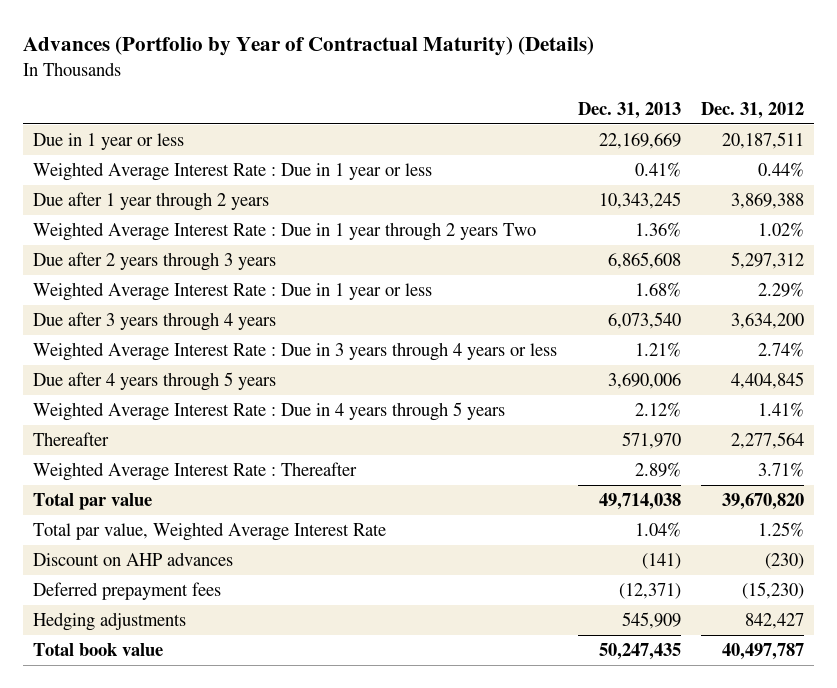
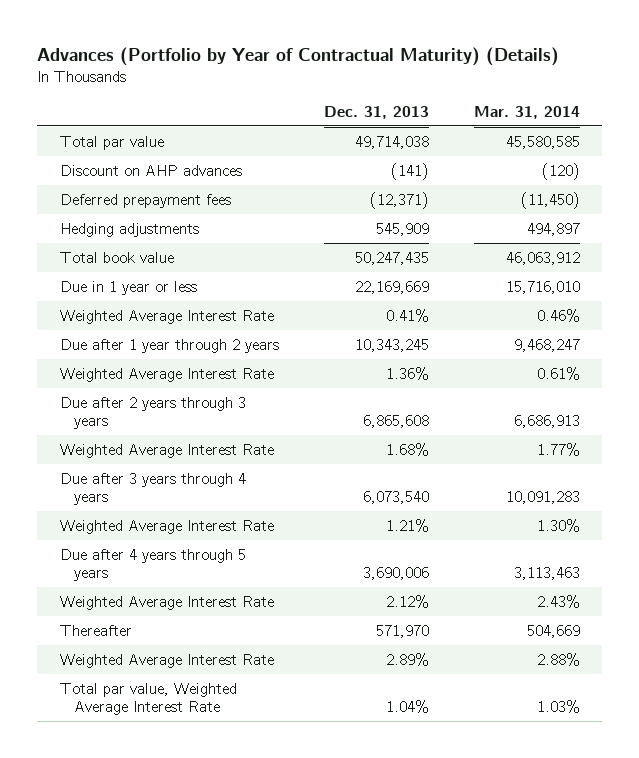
[701,102,805,120] Dec. 31, 2012 -> none
none -> [473,105,580,119] Mar. 31, 2014
[33,492,153,510] Total par value -> [59,135,164,150] Total par value
[33,551,234,566] Discount on AHP advances -> [59,164,242,176] Discount on AHP advances
[33,581,222,600] Deferred prepayment fees -> [59,193,231,208] Deferred prepayment fees
[33,611,187,631] Hedging adjustments -> [59,222,199,237] Hedging adjustments
[33,642,164,656] Total book value -> [59,251,174,263] Total book value
[33,161,433,181] Weighted Average Interest Rate : Due in 1 year or less -> [59,309,274,324] Weighted Average Interest Rate
[33,221,537,241] Weighted Average Interest Rate : Due in 1 year through 2 years Two -> [59,367,274,382] Weighted Average Interest Rate
[33,281,433,301] Weighted Average Interest Rate : Due in 1 year or less -> [59,443,274,458] Weighted Average Interest Rate
[33,341,558,361] Weighted Average Interest Rate : Due in 3 years through 4 years or less -> [59,519,274,534] Weighted Average Interest Rate
[33,401,506,421] Weighted Average Interest Rate : Due in 4 years through 5 years -> [59,595,274,610] Weighted Average Interest Rate
[33,461,358,481] Weighted Average Interest Rate : Thereafter -> [59,653,274,668] Weighted Average Interest Rate

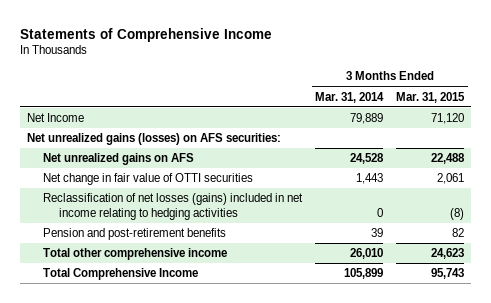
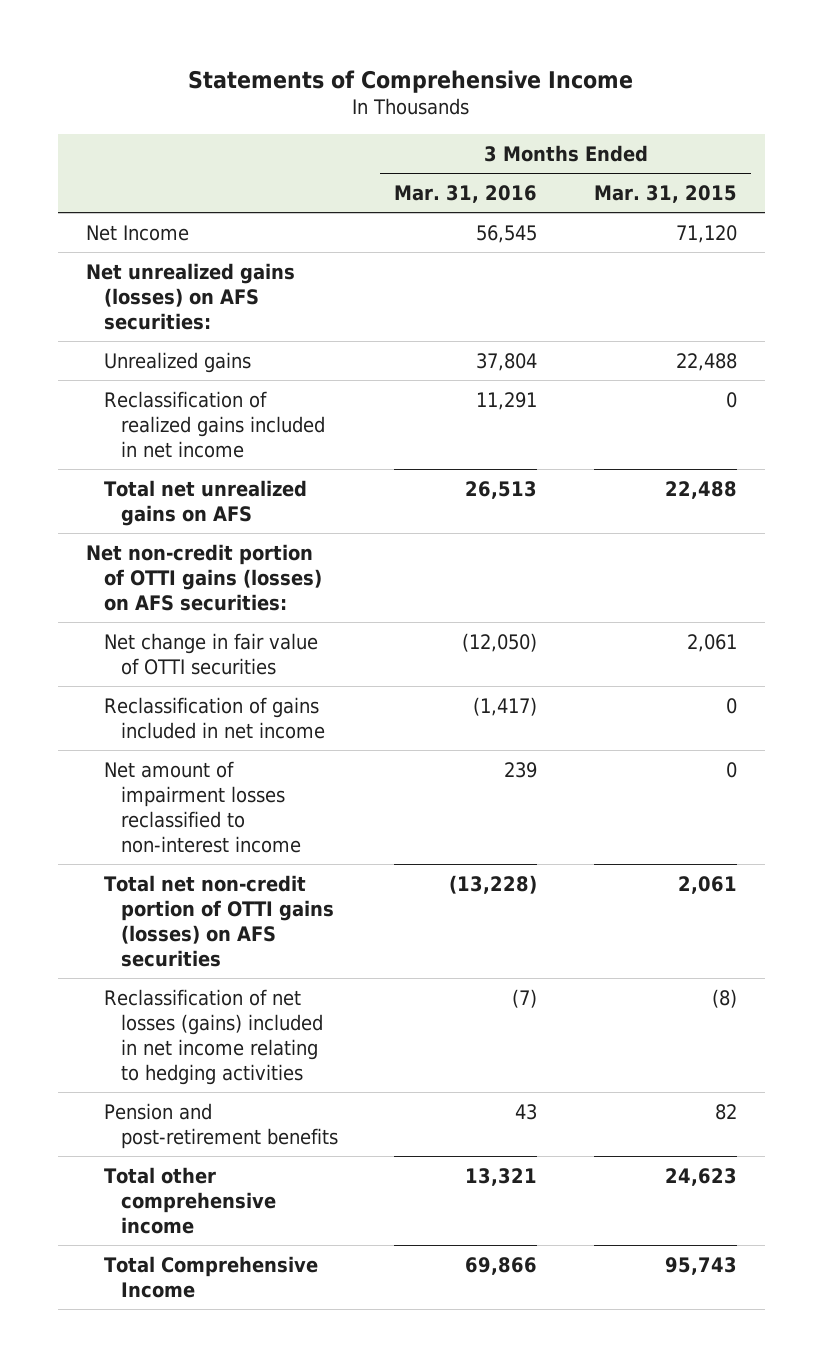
[315,91,385,103] Mar. 31, 2014 -> none
none -> [394,184,538,203] Mar. 31, 2016
none -> [103,351,251,373] Unrealized gains
none -> [103,390,326,458] Reclassification of realized gains included in net income
[43,153,195,166] Net unrealized gains on AFS -> [103,479,307,526] Total net unrealized gains on AFS
none -> [86,543,322,611] Net non-credit portion of OTTI gains (losses) on AFS securities:
none -> [103,696,326,739] Reclassification of gains included in net income
none -> [103,760,302,853] Net amount of impairment losses reclassified to non-interest income
none -> [103,874,335,967] Total net non-credit portion of OTTI gains (losses) on AFS securities

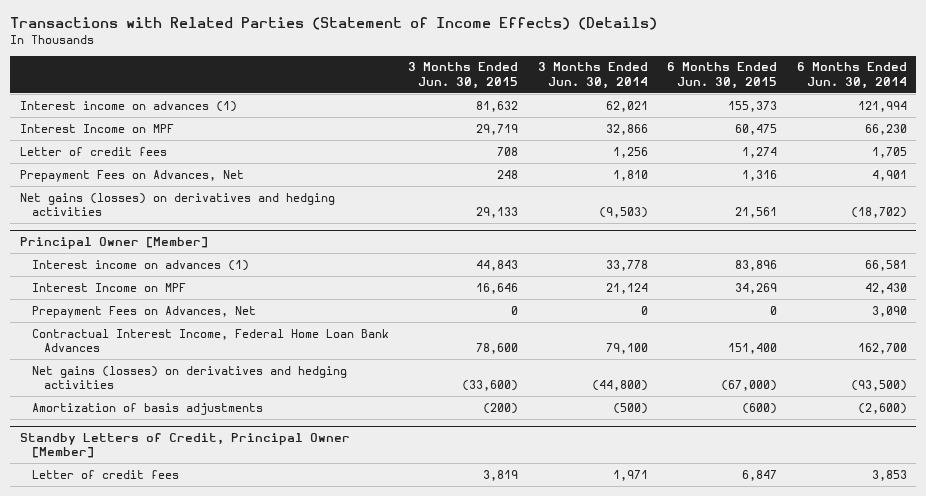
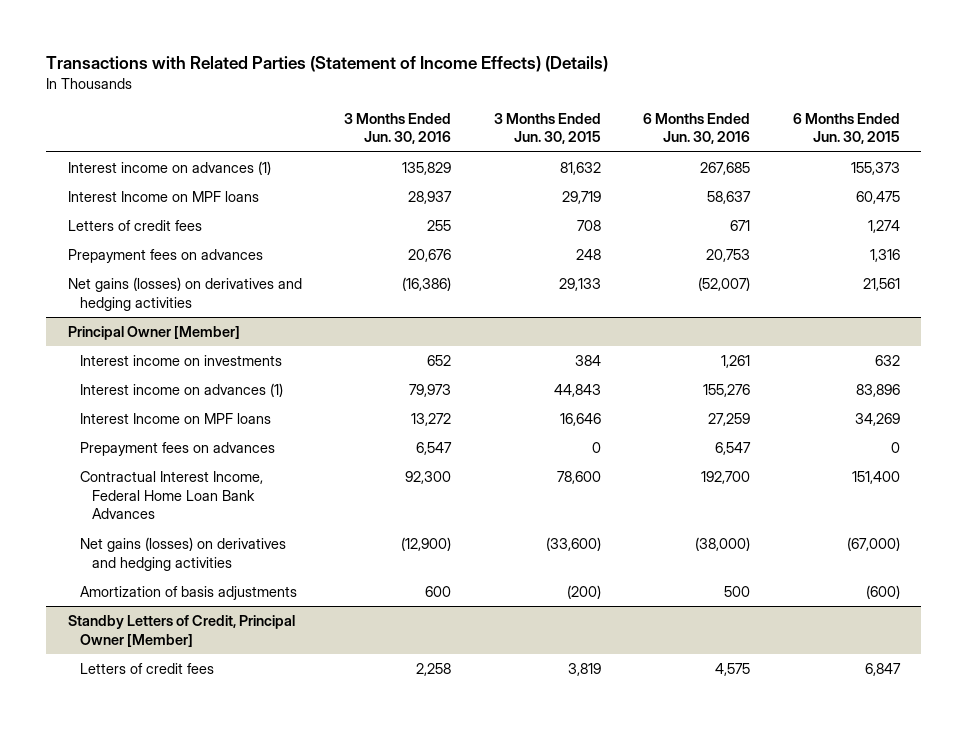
[537,62,648,89] 3 Months Ended Jun. 30, 2014 -> none
[796,62,907,89] 6 Months Ended Jun. 30, 2014 -> none
none -> [344,112,452,145] 3 Months Ended Jun. 30, 2016
none -> [643,112,751,145] 6 Months Ended Jun. 30, 2016
[19,123,174,133] Interest Income on MPF -> [67,190,259,202] Interest Income on MPF loans
[19,146,167,156] Letter of credit fees -> [67,219,202,231] Letters of credit fees
[19,169,244,182] Prepayment Fees on Advances, Net -> [67,248,263,263] Prepayment fees on advances
none -> [79,354,282,366] Interest income on investments
[31,282,186,292] Interest Income on MPF -> [79,412,271,424] Interest Income on MPF loans
[31,305,256,318] Prepayment Fees on Advances, Net -> [79,441,275,456] Prepayment fees on advances
[31,469,179,479] Letter of credit fees -> [79,662,214,674] Letters of credit fees

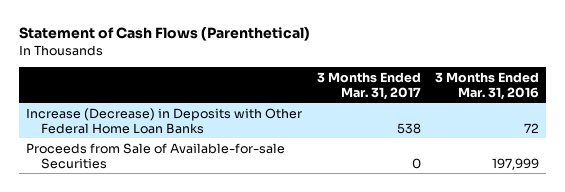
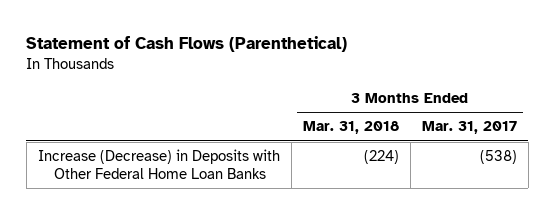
[434,71,539,100] 3 Months Ended Mar. 31, 2016 -> none
none -> [302,121,399,135] Mar. 31, 2018
[26,142,286,169] Proceeds from Sale of Available-for-sale Securities -> none
[396,122,421,134] 538 -> [479,150,517,165] (538)

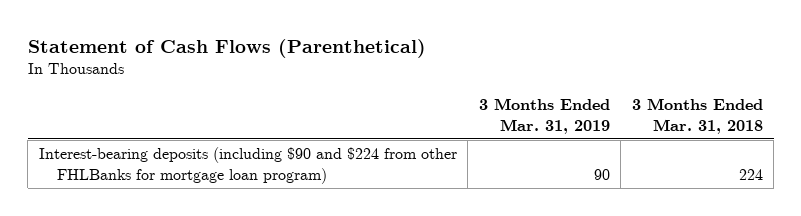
[421,121,517,135] Mar. 31, 2017 -> none
none -> [478,97,610,134] 3 Months Ended Mar. 31, 2019
[37,149,280,180] Increase (Decrease) in Deposits with Other Federal Home Loan Banks -> none
none -> [38,147,457,185] Interest-bearing deposits (including $90 and $224 from other FHLBanks for mortgage loan program)

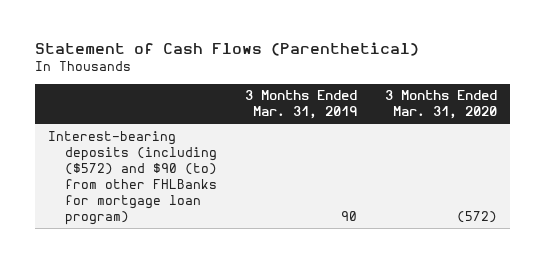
[631,97,763,134] 3 Months Ended Mar. 31, 2018 -> none
none -> [384,90,497,120] 3 Months Ended Mar. 31, 2020
[38,147,457,185] Interest-bearing deposits (including $90 and $224 from other FHLBanks for mortgage loan program) -> [48,130,218,225] Interest-bearing deposits (including ($572) and $90 (to) from other FHLBanks for mortgage loan program)

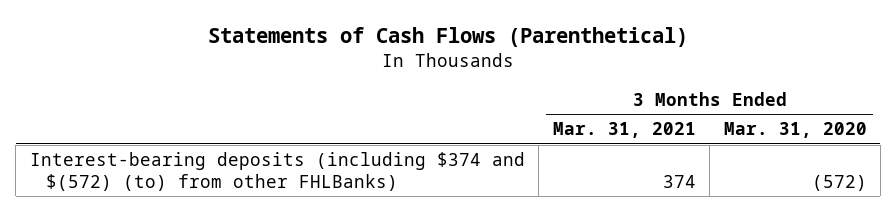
[34,42,419,57] Statement of Cash Flows (Parenthetical) -> [208,27,689,48] Statements of Cash Flows (Parenthetical)
[245,90,358,120] 3 Months Ended Mar. 31, 2019 -> none
none -> [552,122,696,139] Mar. 31, 2021
[48,130,218,225] Interest-bearing deposits (including ($572) and $90 (to) from other FHLBanks for mortgage loan program) -> [29,152,525,191] Interest-bearing deposits (including $374 and $(572) (to) from other FHLBanks)

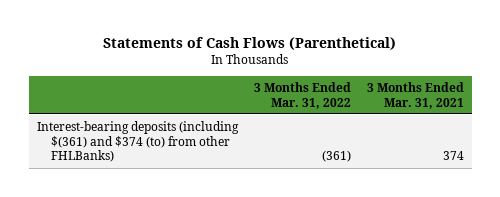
[723,122,867,139] Mar. 31, 2020 -> none
none -> [253,81,351,109] 3 Months Ended Mar. 31, 2022
[29,152,525,191] Interest-bearing deposits (including $374 and $(572) (to) from other FHLBanks) -> [36,120,239,163] Interest-bearing deposits (including $(361) and $374 (to) from other FHLBanks)

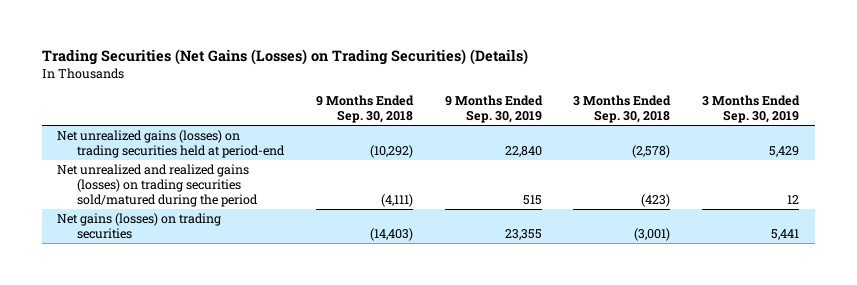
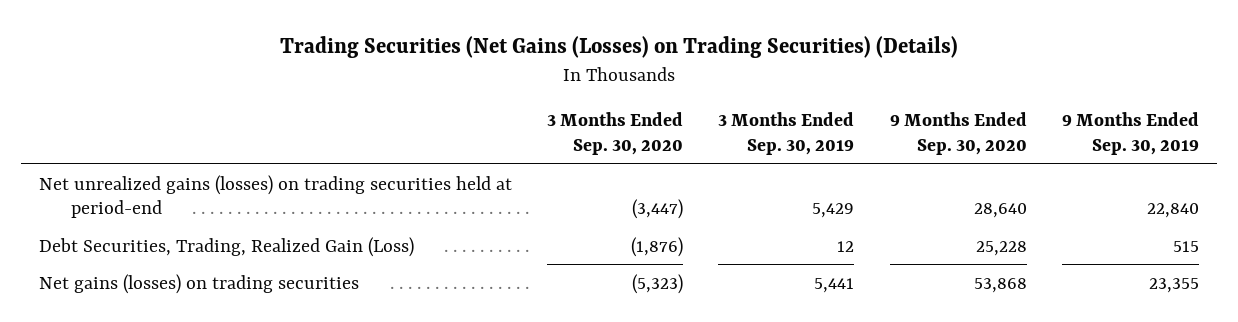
[316,95,415,123] 9 Months Ended Sep. 30, 2018 -> none
[573,95,672,123] 3 Months Ended Sep. 30, 2018 -> none
none -> [547,112,684,155] 3 Months Ended Sep. 30, 2020
none -> [889,112,1027,155] 9 Months Ended Sep. 30, 2020
[57,164,259,207] Net unrealized and realized gains (losses) on trading securities sold/matured during the period -> [38,236,414,257] Debt Securities, Trading, Realized Gain (Loss)

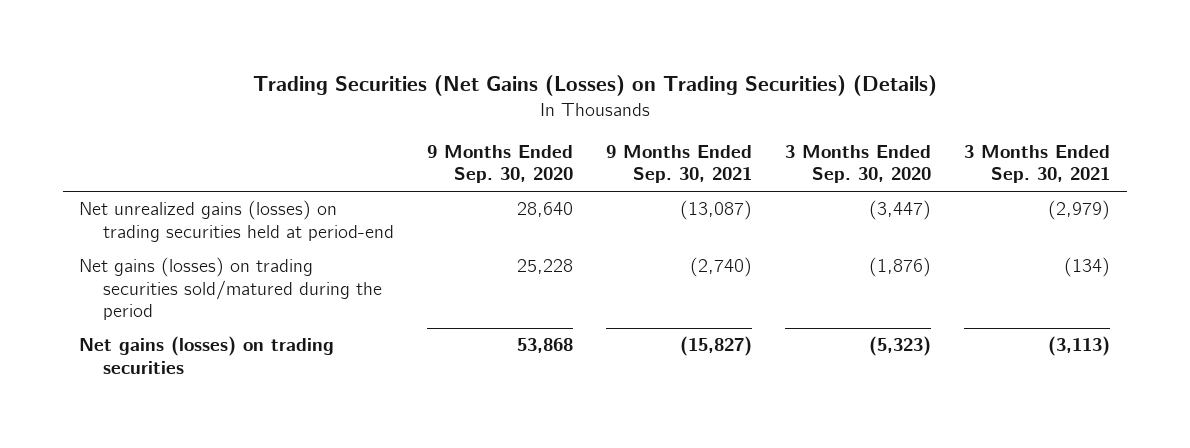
[718,112,855,155] 3 Months Ended Sep. 30, 2019 -> none
[1061,112,1199,155] 9 Months Ended Sep. 30, 2019 -> none
none -> [606,144,753,184] 9 Months Ended Sep. 30, 2021
none -> [964,144,1111,184] 3 Months Ended Sep. 30, 2021
[38,236,414,257] Debt Securities, Trading, Realized Gain (Loss) -> [79,257,383,321] Net gains (losses) on trading securities sold/matured during the period

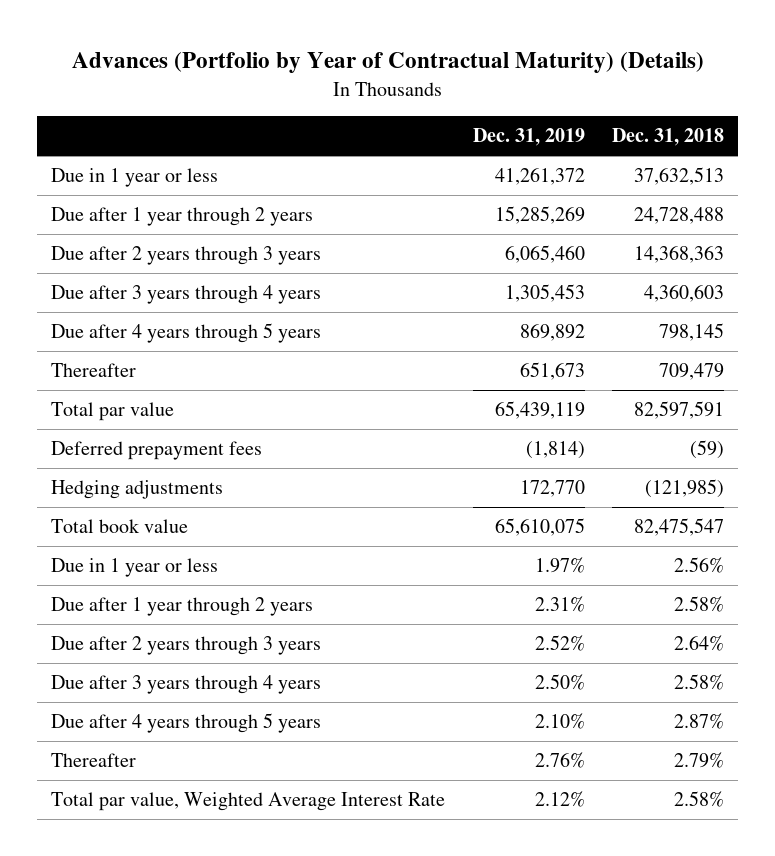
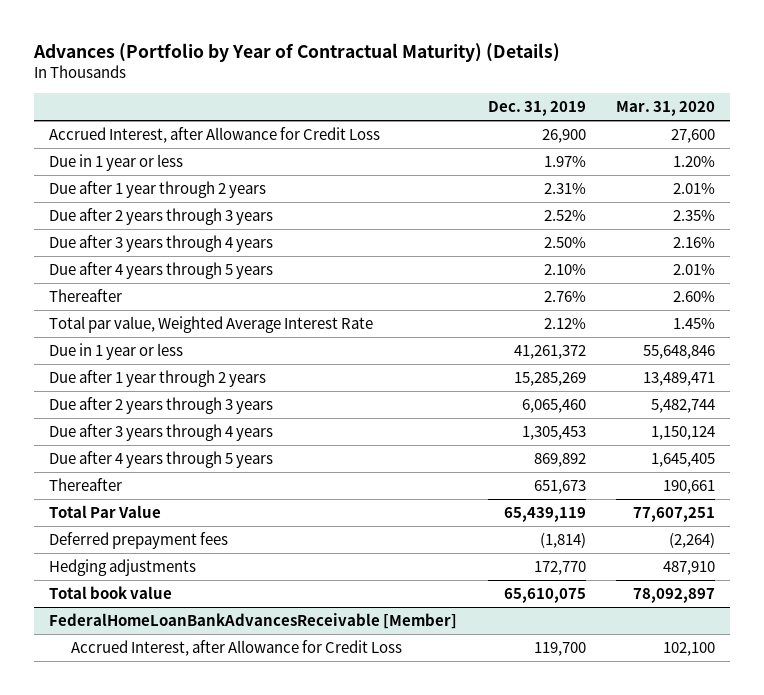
[612,128,725,147] Dec. 31, 2018 -> none
none -> [616,101,716,117] Mar. 31, 2020
none -> [49,126,381,143] Accrued Interest, after Allowance for Credit Loss
[50,558,218,578] Due in 1 year or less -> [49,153,184,171] Due in 1 year or less
[50,597,313,617] Due after 1 year through 2 years -> [49,180,267,198] Due after 1 year through 2 years
[50,636,321,656] Due after 2 years through 3 years -> [49,207,274,225] Due after 2 years through 3 years
[50,675,321,695] Due after 3 years through 4 years -> [49,234,274,252] Due after 3 years through 4 years
[50,713,321,734] Due after 4 years through 5 years -> [49,261,274,279] Due after 4 years through 5 years
[50,753,136,768] Thereafter -> [49,288,123,302] Thereafter
[50,792,445,812] Total par value, Weighted Average Interest Rate -> [49,315,374,333] Total par value, Weighted Average Interest Rate
[50,402,174,422] Total par value -> [49,504,162,518] Total Par Value
none -> [49,612,458,629] FederalHomeLoanBankAdvancesReceivable [Member]
none -> [71,639,403,656] Accrued Interest, after Allowance for Credit Loss

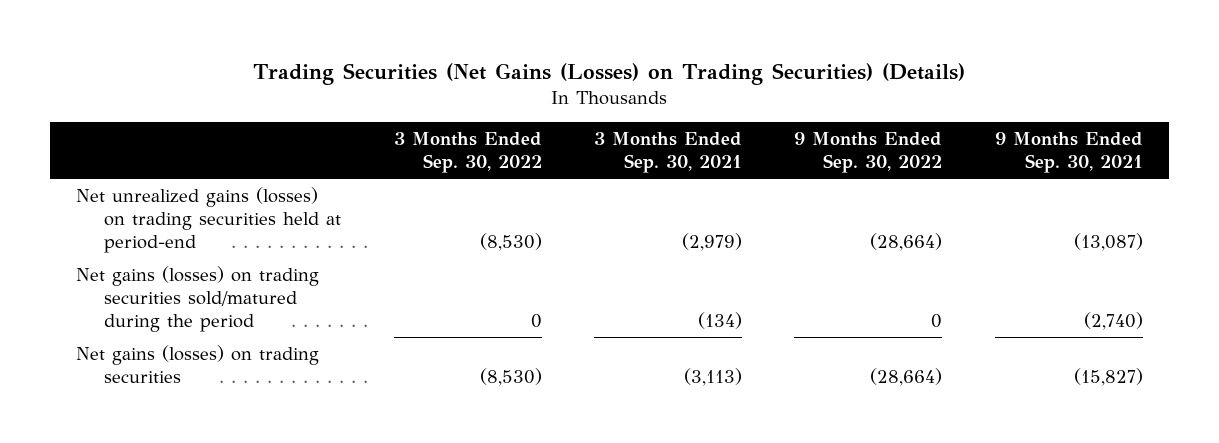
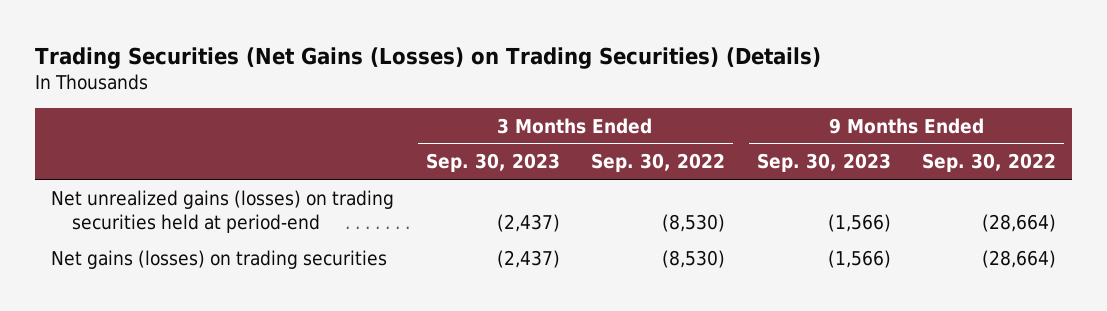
[593,132,742,174] 3 Months Ended Sep. 30, 2021 -> none
[994,132,1143,174] 9 Months Ended Sep. 30, 2021 -> none
none -> [425,153,560,173] Sep. 30, 2023
none -> [756,153,891,173] Sep. 30, 2023
[76,265,320,333] Net gains (losses) on trading securities sold/matured during the period -> none

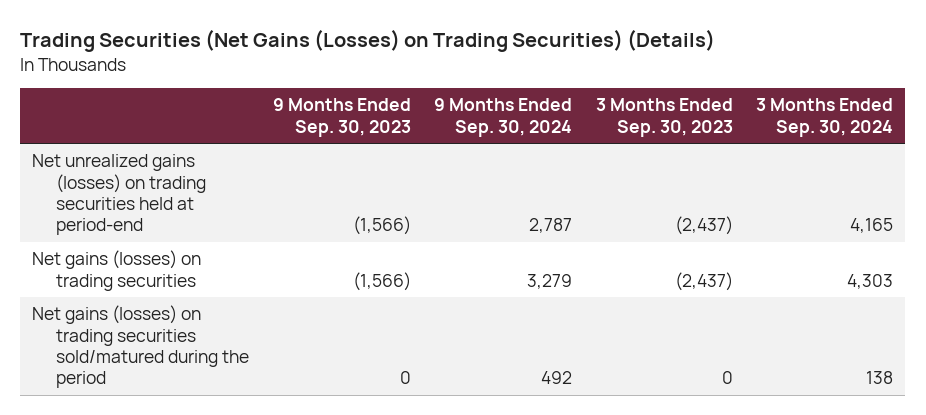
[591,153,726,173] Sep. 30, 2022 -> none
[922,153,1057,173] Sep. 30, 2022 -> none
none -> [434,98,573,137] 9 Months Ended Sep. 30, 2024
none -> [756,98,894,137] 3 Months Ended Sep. 30, 2024
none -> [32,305,249,389] Net gains (losses) on trading securities sold/matured during the period

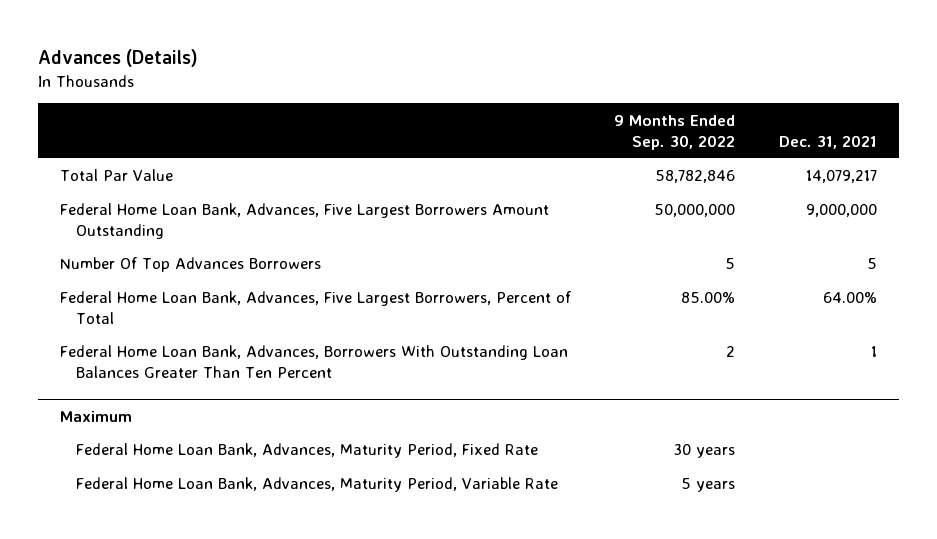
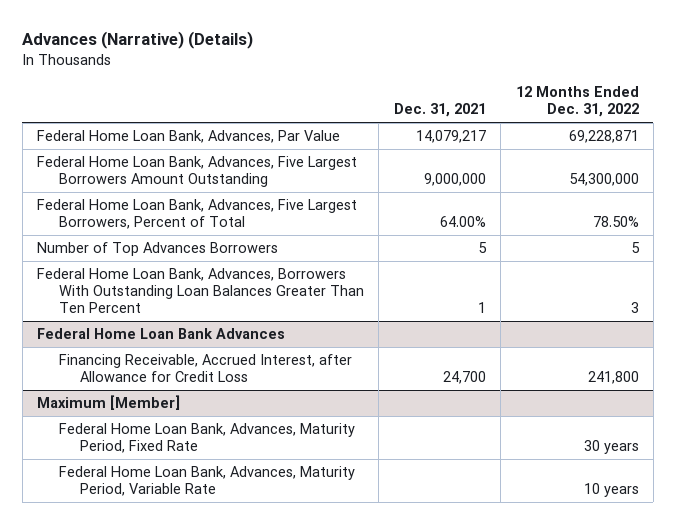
[38,49,199,68] Advances (Details) -> [22,30,254,49] Advances (Narrative) (Details)
[614,114,736,150] 9 Months Ended Sep. 30, 2022 -> none
none -> [515,86,639,118] 12 Months Ended Dec. 31, 2022
[59,169,173,182] Total Par Value -> [37,130,341,144] Federal Home Loan Bank, Advances, Par Value
[59,257,321,273] Number Of Top Advances Borrowers -> none
none -> [37,242,279,257] Number of Top Advances Borrowers
none -> [37,328,286,340] Federal Home Loan Bank Advances
none -> [58,354,352,383] Financing Receivable, Accrued Interest, after Allowance for Credit Loss
[59,410,132,422] Maximum -> [37,395,181,411] Maximum [Member]

